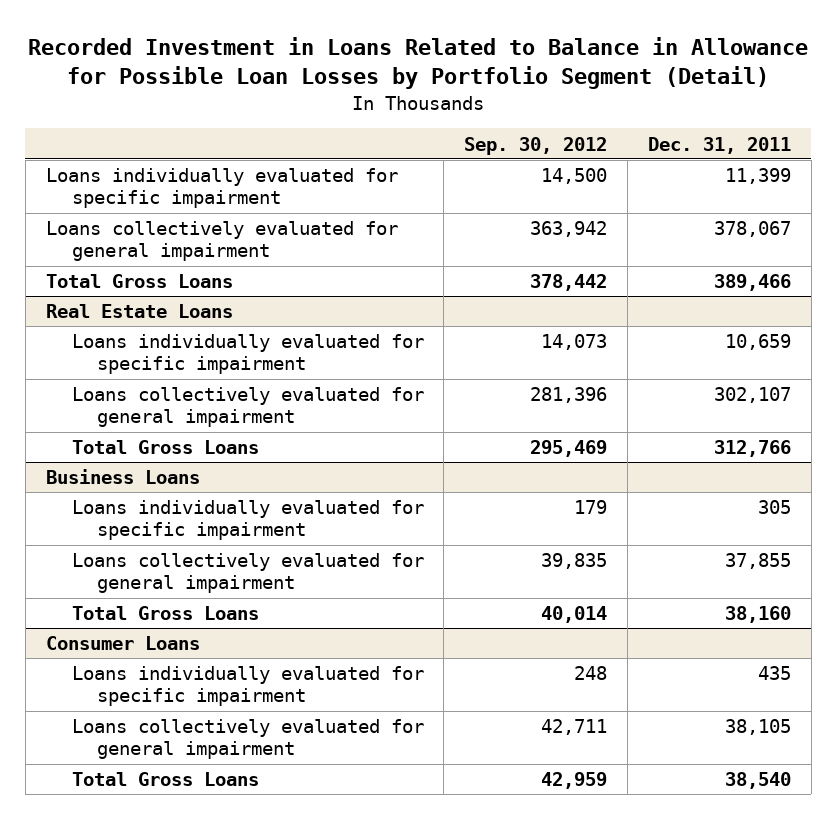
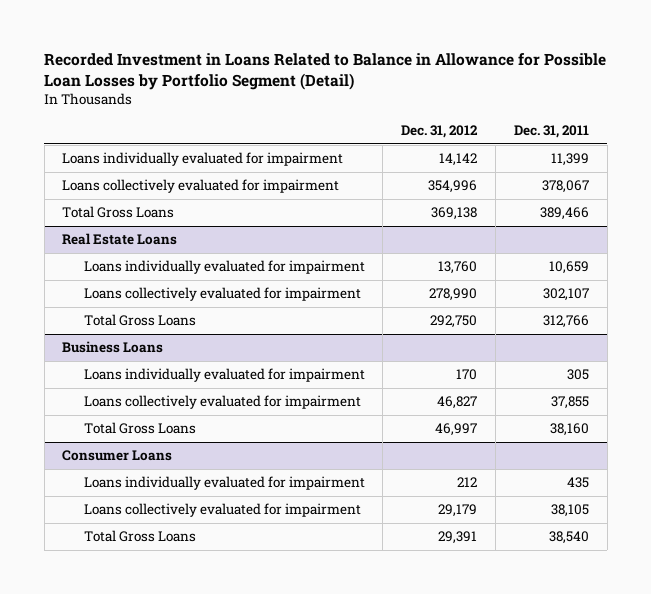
[464,136,608,155] Sep. 30, 2012 -> none
none -> [401,124,479,138] Dec. 31, 2012
[45,168,398,209] Loans individually evaluated for specific impairment -> [62,152,344,167] Loans individually evaluated for impairment
[45,221,398,262] Loans collectively evaluated for general impairment -> [62,179,340,194] Loans collectively evaluated for impairment
[71,334,424,375] Loans individually evaluated for specific impairment -> [83,260,365,275] Loans individually evaluated for impairment
[71,387,424,428] Loans collectively evaluated for general impairment -> [83,287,361,302] Loans collectively evaluated for impairment
[71,500,424,541] Loans individually evaluated for specific impairment -> [83,368,365,383] Loans individually evaluated for impairment
[71,553,424,594] Loans collectively evaluated for general impairment -> [83,395,361,410] Loans collectively evaluated for impairment
[71,666,424,707] Loans individually evaluated for specific impairment -> [83,476,365,491] Loans individually evaluated for impairment
[71,719,424,760] Loans collectively evaluated for general impairment -> [83,503,361,518] Loans collectively evaluated for impairment

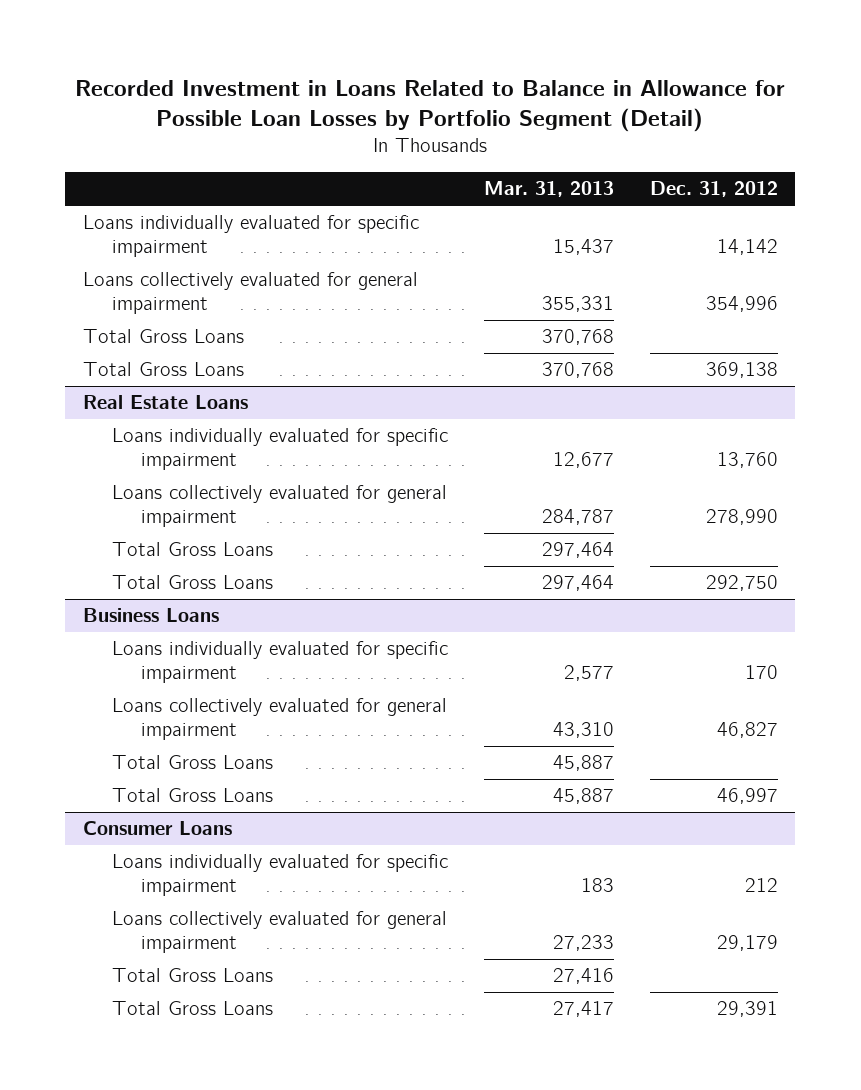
[513,124,589,138] Dec. 31, 2011 -> none
none -> [483,181,614,198] Mar. 31, 2013
[62,152,344,167] Loans individually evaluated for impairment -> [83,215,420,258] Loans individually evaluated for specific impairment
[62,179,340,194] Loans collectively evaluated for impairment -> [83,272,419,315] Loans collectively evaluated for general impairment
none -> [83,329,245,344] Total Gross Loans
[83,260,365,275] Loans individually evaluated for impairment -> [112,428,449,471] Loans individually evaluated for specific impairment
[83,287,361,302] Loans collectively evaluated for impairment -> [112,485,448,528] Loans collectively evaluated for general impairment
none -> [112,542,274,557] Total Gross Loans
[83,368,365,383] Loans individually evaluated for impairment -> [112,641,449,684] Loans individually evaluated for specific impairment
[83,395,361,410] Loans collectively evaluated for impairment -> [112,698,448,741] Loans collectively evaluated for general impairment
none -> [112,755,274,770] Total Gross Loans
[83,476,365,491] Loans individually evaluated for impairment -> [112,854,449,897] Loans individually evaluated for specific impairment
[83,503,361,518] Loans collectively evaluated for impairment -> [112,911,448,954] Loans collectively evaluated for general impairment
none -> [112,968,274,983] Total Gross Loans

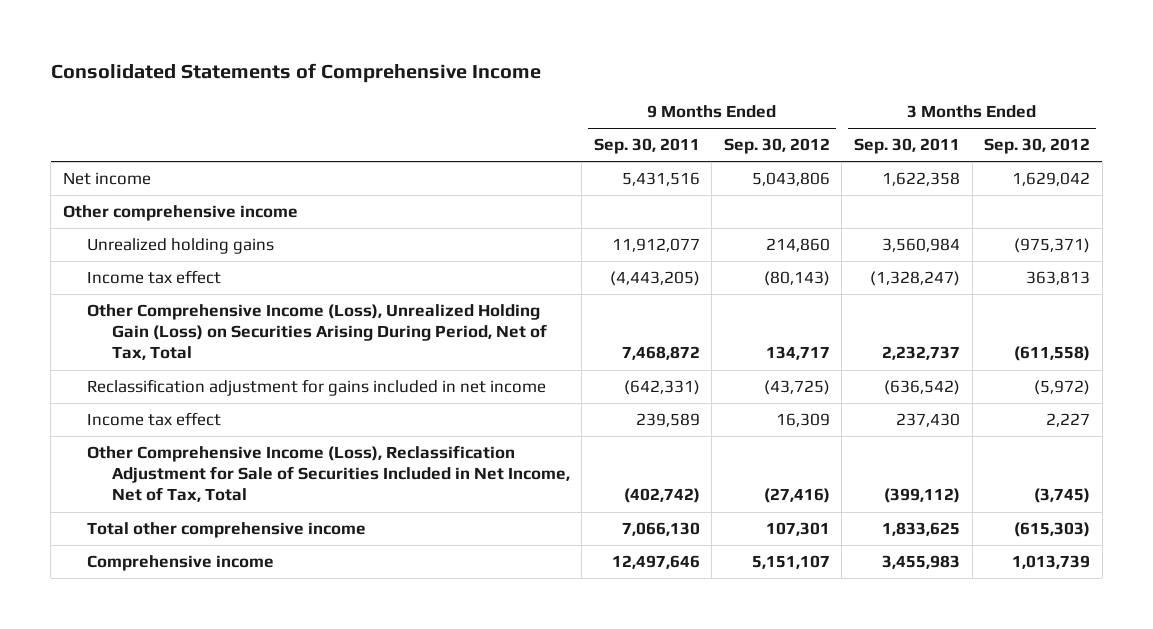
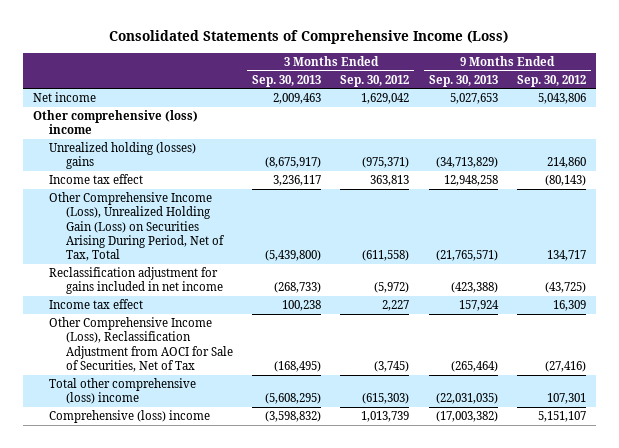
[50,62,541,83] Consolidated Statements of Comprehensive Income -> [109,30,509,45] Consolidated Statements of Comprehensive Income (Loss)
[593,138,700,155] Sep. 30, 2011 -> none
[853,138,960,155] Sep. 30, 2011 -> none
none -> [251,74,321,87] Sep. 30, 2013
none -> [428,74,498,87] Sep. 30, 2013
[62,205,298,222] Other comprehensive income -> [32,110,198,135] Other comprehensive (loss) income
[87,238,275,255] Unrealized holding gains -> [49,142,197,170] Unrealized holding (losses) gains
[87,445,570,503] Other Comprehensive Income (Loss), Reclassification Adjustment for Sale of Securities Included in Net Income, Net of Tax, Total -> [49,317,233,373] Other Comprehensive Income (Loss), Reclassification Adjustment from AOCI for Sale of Securities, Net of Tax
[87,522,367,539] Total other comprehensive income -> [49,378,197,405] Total other comprehensive (loss) income
[87,555,275,572] Comprehensive income -> [49,410,211,424] Comprehensive (loss) income

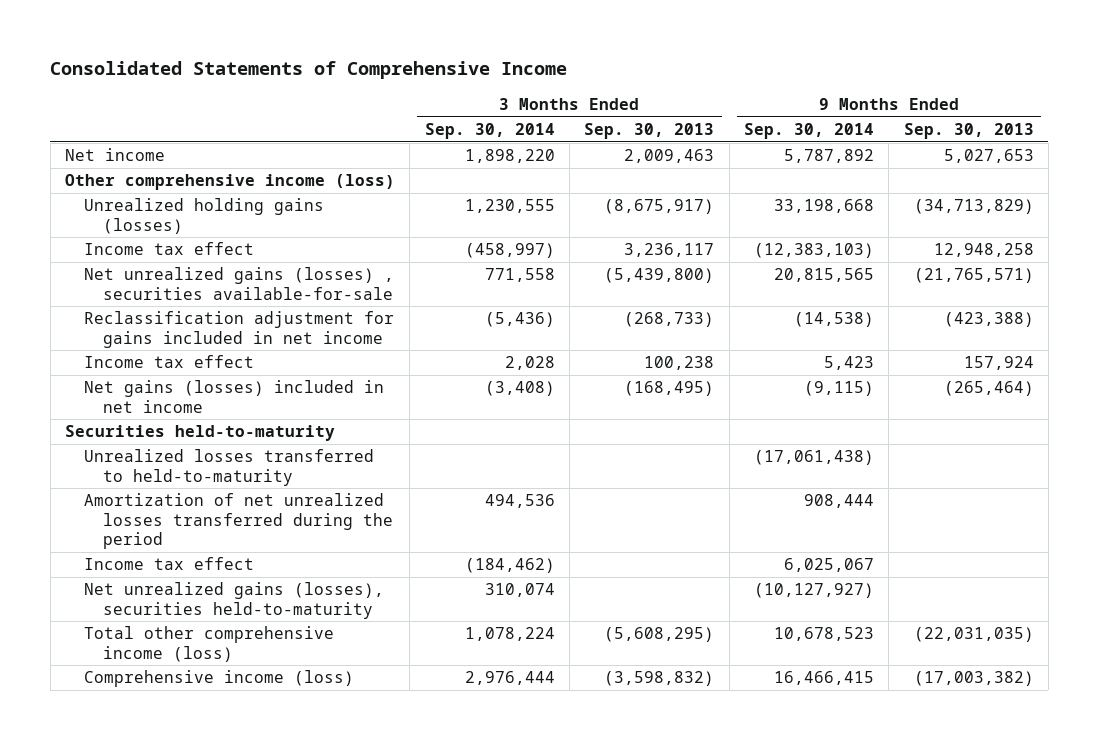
[109,30,509,45] Consolidated Statements of Comprehensive Income (Loss) -> [50,61,568,80] Consolidated Statements of Comprehensive Income
[340,74,410,87] Sep. 30, 2012 -> none
[517,74,587,87] Sep. 30, 2012 -> none
none -> [424,122,555,139] Sep. 30, 2014
none -> [743,122,874,139] Sep. 30, 2014
[32,110,198,135] Other comprehensive (loss) income -> [65,174,396,191] Other comprehensive income (loss)
[49,142,197,170] Unrealized holding (losses) gains -> [83,198,324,234] Unrealized holding gains (losses)
[49,192,225,262] Other Comprehensive Income (Loss), Unrealized Holding Gain (Loss) on Securities Arising During Period, Net of Tax, Total -> [83,267,394,300] Net unrealized gains (losses) , securities available-for-sale
[49,317,233,373] Other Comprehensive Income (Loss), Reclassification Adjustment from AOCI for Sale of Securities, Net of Tax -> [83,380,384,413] Net gains (losses) included in net income
none -> [65,425,336,442] Securities held-to-maturity
none -> [83,449,374,486] Unrealized losses transferred to held-to-maturity
none -> [83,493,393,549] Amortization of net unrealized losses transferred during the period
none -> [83,557,254,571] Income tax effect
none -> [83,582,384,619] Net unrealized gains (losses), securities held-to-maturity
[49,378,197,405] Total other comprehensive (loss) income -> [83,626,334,662] Total other comprehensive income (loss)
[49,410,211,424] Comprehensive (loss) income -> [83,670,354,688] Comprehensive income (loss)

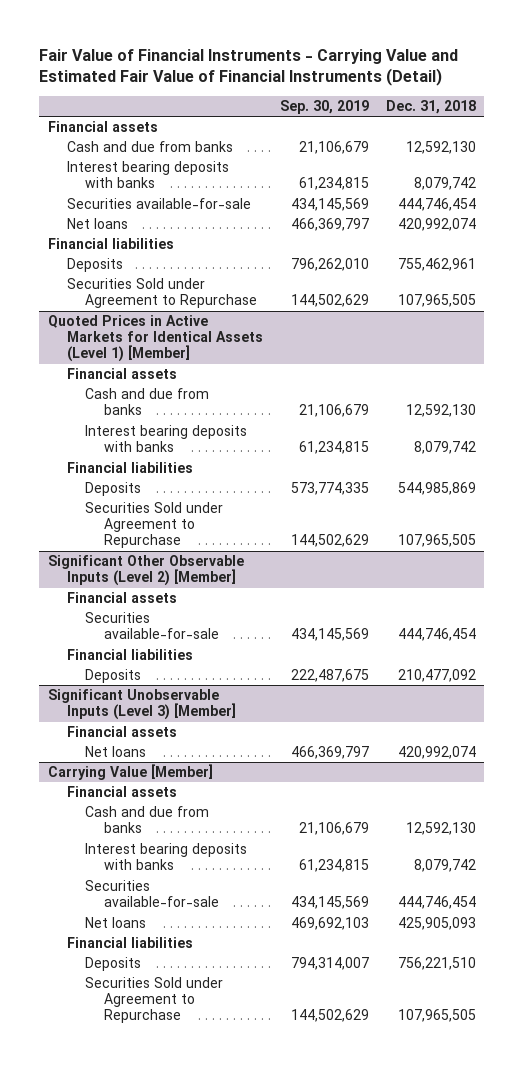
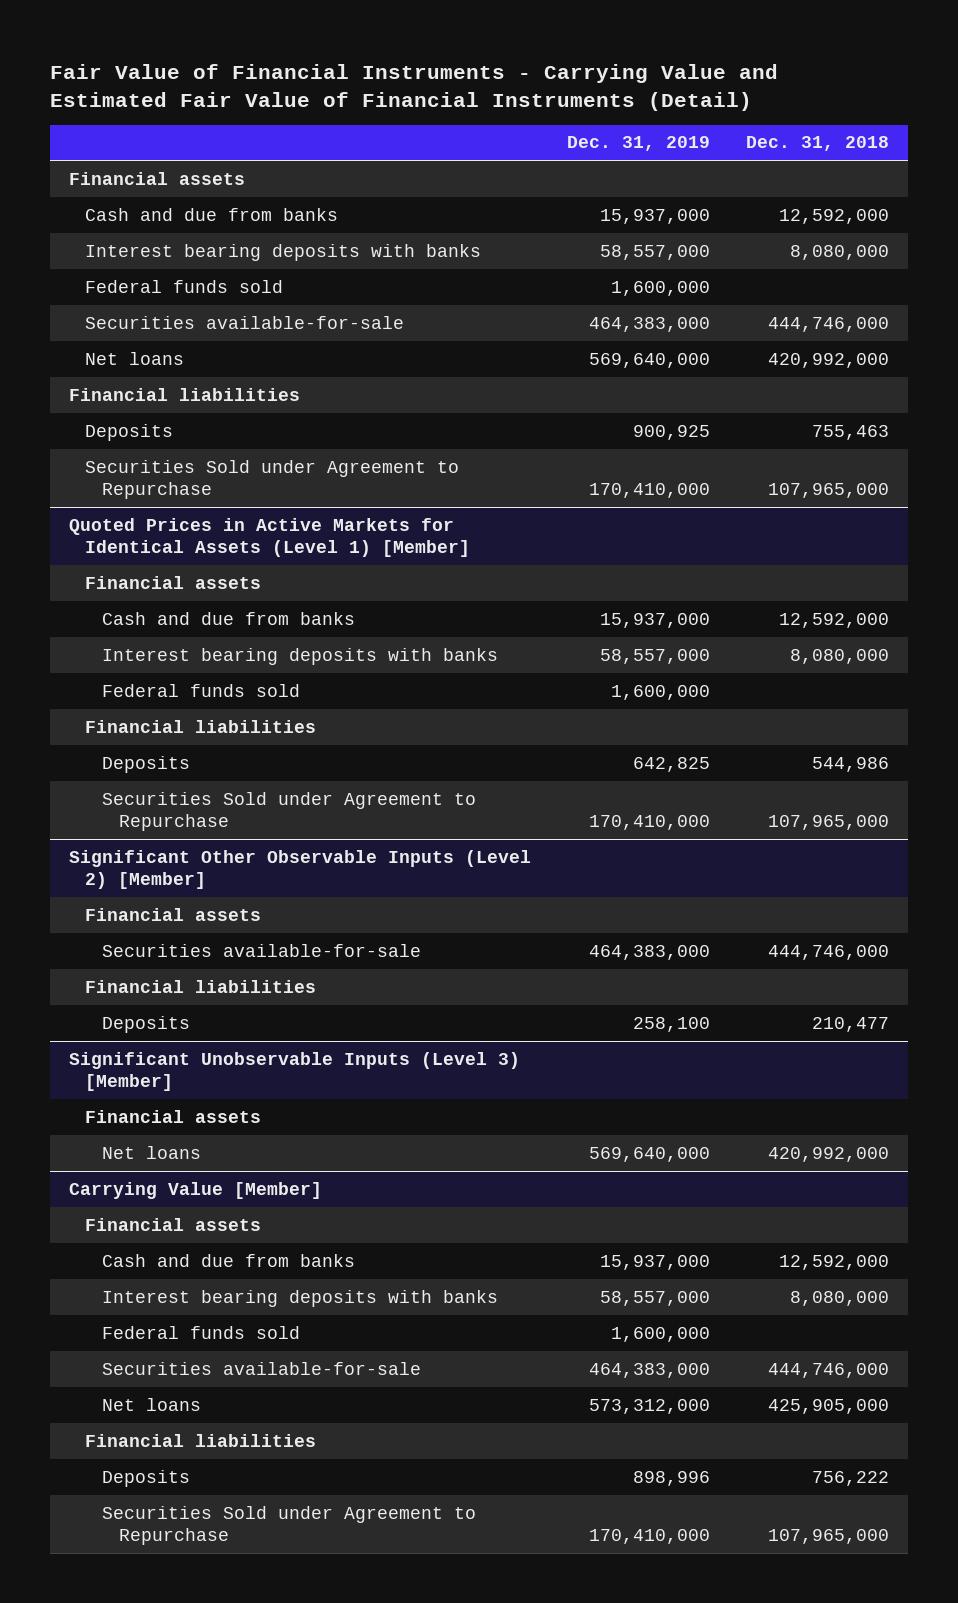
[279,99,369,114] Sep. 30, 2019 -> none
none -> [567,136,711,152] Dec. 31, 2019
[405,141,476,155] 12,592,130 -> [779,208,890,224] 12,592,000
[413,177,476,191] 8,079,742 -> [790,244,890,260] 8,080,000
none -> [85,279,284,293] Federal funds sold
[397,198,476,212] 444,746,454 -> [768,316,890,332] 444,746,000
[397,218,476,232] 420,992,074 -> [768,352,890,368] 420,992,000
[397,258,476,272] 755,462,961 -> [812,424,890,440] 755,463
[397,294,476,308] 107,965,505 -> [768,483,890,499] 107,965,000
[405,404,476,418] 12,592,130 -> [779,612,890,628] 12,592,000
[413,441,476,455] 8,079,742 -> [790,648,890,664] 8,080,000
none -> [102,683,301,697] Federal funds sold
[397,482,476,496] 544,985,869 -> [812,756,890,772] 544,986
[397,534,476,548] 107,965,505 -> [768,815,890,831] 107,965,000
[397,628,476,642] 444,746,454 -> [768,944,890,960] 444,746,000
[397,669,476,683] 210,477,092 -> [812,1016,890,1032] 210,477
[397,746,476,760] 420,992,074 -> [768,1146,890,1162] 420,992,000
[405,822,476,836] 12,592,130 -> [779,1254,890,1270] 12,592,000
[413,859,476,873] 8,079,742 -> [790,1290,890,1306] 8,080,000
none -> [102,1325,301,1339] Federal funds sold
[397,896,476,910] 444,746,454 -> [768,1362,890,1378] 444,746,000
[397,917,476,931] 425,905,093 -> [768,1398,890,1414] 425,905,000
[397,957,476,971] 756,221,510 -> [812,1470,890,1486] 756,222
[397,1009,476,1023] 107,965,505 -> [768,1529,890,1545] 107,965,000

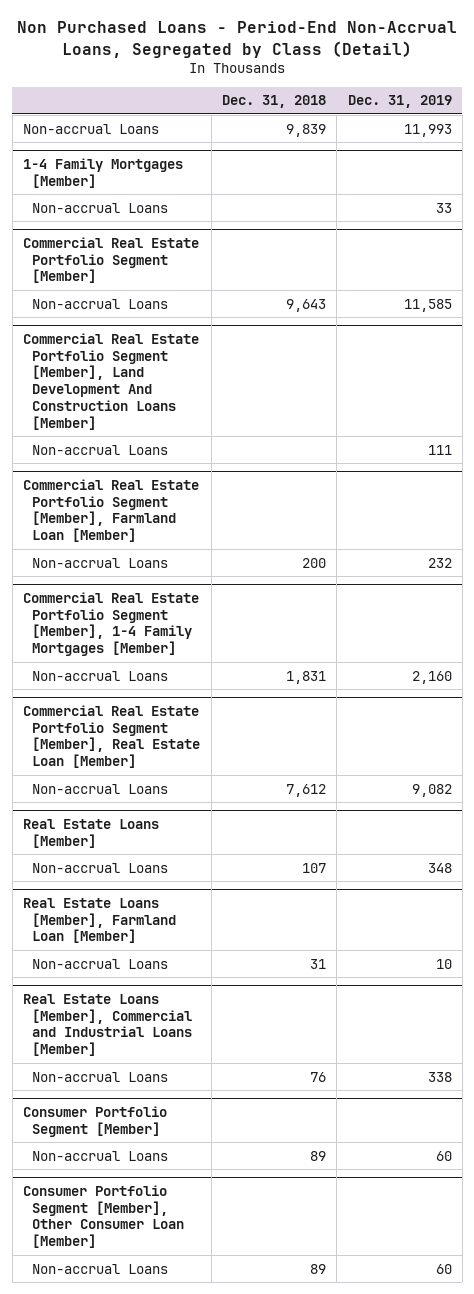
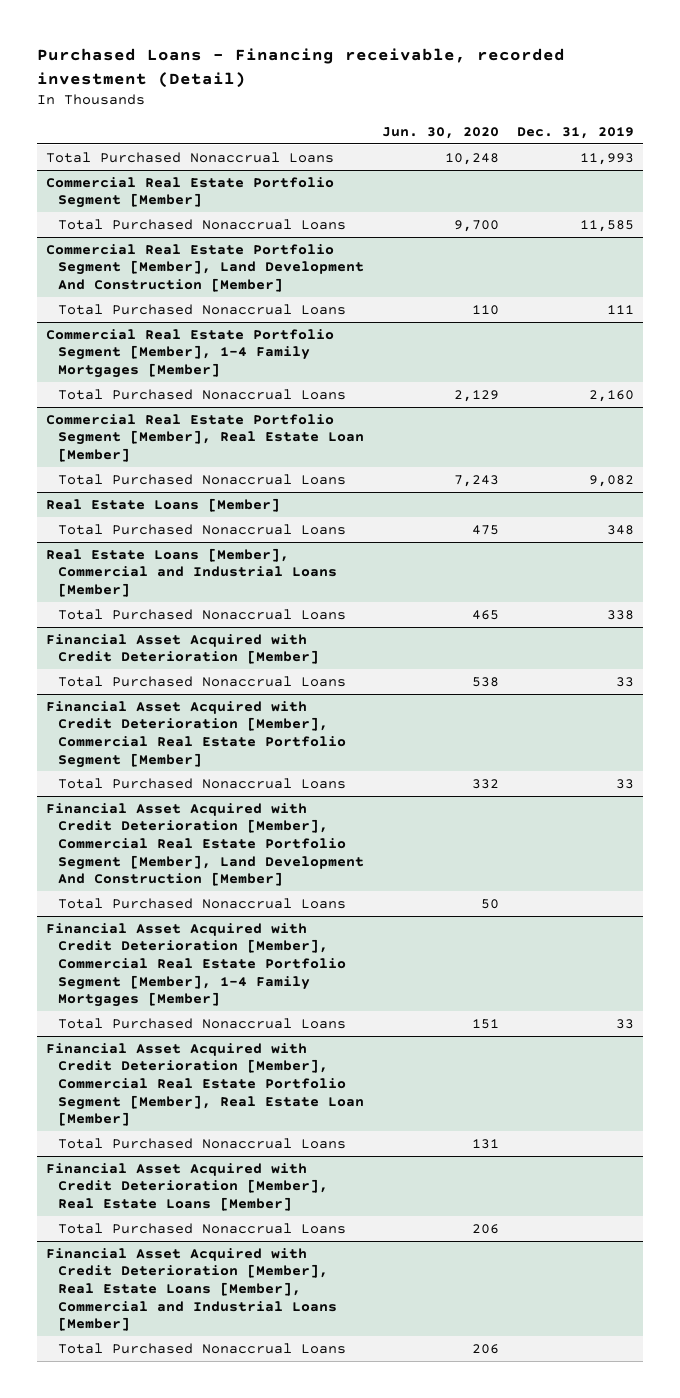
[17,21,458,58] Non Purchased Loans - Period-End Non-Accrual Loans, Segregated by Class (Detail) -> [37,48,566,88] Purchased Loans - Financing receivable, recorded investment (Detail)
[222,95,327,109] Dec. 31, 2018 -> none
none -> [382,126,500,139] Jun. 30, 2020
[22,157,183,188] 1-4 Family Mortgages [Member] -> none
[32,202,169,213] Non-accrual Loans -> none
[22,123,159,134] Non-accrual Loans -> [45,151,334,163] Total Purchased Nonaccrual Loans
[22,478,199,543] Commercial Real Estate Portfolio Segment [Member], Farmland Loan [Member] -> none
[32,557,169,568] Non-accrual Loans -> none
[32,298,169,309] Non-accrual Loans -> [58,218,347,230] Total Purchased Nonaccrual Loans
[22,332,199,430] Commercial Real Estate Portfolio Segment [Member], Land Development And Construction Loans [Member] -> [45,243,365,292] Commercial Real Estate Portfolio Segment [Member], Land Development And Construction [Member]
[32,444,169,455] Non-accrual Loans -> [58,303,347,315] Total Purchased Nonaccrual Loans
[32,670,169,681] Non-accrual Loans -> [58,388,347,400] Total Purchased Nonaccrual Loans
[32,783,169,794] Non-accrual Loans -> [58,473,347,485] Total Purchased Nonaccrual Loans
[22,897,177,944] Real Estate Loans [Member], Farmland Loan [Member] -> none
[32,958,169,969] Non-accrual Loans -> none
[32,862,169,873] Non-accrual Loans -> [58,523,347,535] Total Purchased Nonaccrual Loans
[22,1105,167,1137] Consumer Portfolio Segment [Member] -> none
[32,1150,169,1161] Non-accrual Loans -> none
[22,1184,185,1249] Consumer Portfolio Segment [Member], Other Consumer Loan [Member] -> none
[32,1263,169,1274] Non-accrual Loans -> none
[32,1071,169,1082] Non-accrual Loans -> [58,608,347,620] Total Purchased Nonaccrual Loans
none -> [45,633,320,665] Financial Asset Acquired with Credit Deterioration [Member]
none -> [58,675,347,687] Total Purchased Nonaccrual Loans
none -> [45,700,347,768] Financial Asset Acquired with Credit Deterioration [Member], Commercial Real Estate Portfolio Segment [Member]
none -> [58,777,347,789] Total Purchased Nonaccrual Loans
none -> [45,802,365,887] Financial Asset Acquired with Credit Deterioration [Member], Commercial Real Estate Portfolio Segment [Member], Land Development And Construction [Member]
none -> [58,897,347,909] Total Purchased Nonaccrual Loans
none -> [45,922,347,1008] Financial Asset Acquired with Credit Deterioration [Member], Commercial Real Estate Portfolio Segment [Member], 1-4 Family Mortgages [Member]
none -> [58,1017,347,1029] Total Purchased Nonaccrual Loans
none -> [45,1042,365,1127] Financial Asset Acquired with Credit Deterioration [Member], Commercial Real Estate Portfolio Segment [Member], Real Estate Loan [Member]
none -> [58,1137,347,1149] Total Purchased Nonaccrual Loans
none -> [45,1162,329,1211] Financial Asset Acquired with Credit Deterioration [Member], Real Estate Loans [Member]
none -> [58,1222,347,1234] Total Purchased Nonaccrual Loans
none -> [45,1247,338,1332] Financial Asset Acquired with Credit Deterioration [Member], Real Estate Loans [Member], Commercial and Industrial Loans [Member]
none -> [58,1342,347,1354] Total Purchased Nonaccrual Loans

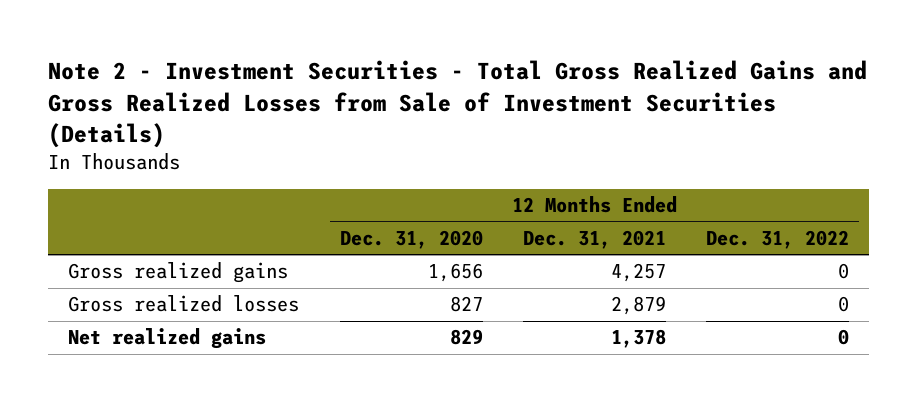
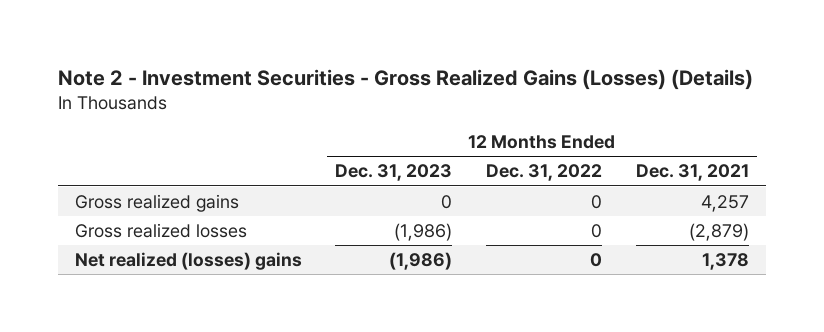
[48,60,868,148] Note 2 - Investment Securities - Total Gross Realized Gains and Gross Realized Losses from Sale of Investment Securities (Details) -> [57,69,753,91] Note 2 - Investment Securities - Gross Realized Gains (Losses) (Details)
[339,229,483,249] Dec. 31, 2020 -> none
none -> [335,164,453,182] Dec. 31, 2023
[611,296,667,316] 2,879 -> [689,222,750,241] (2,879)
[68,328,267,350] Net realized gains -> [74,251,302,270] Net realized (losses) gains

